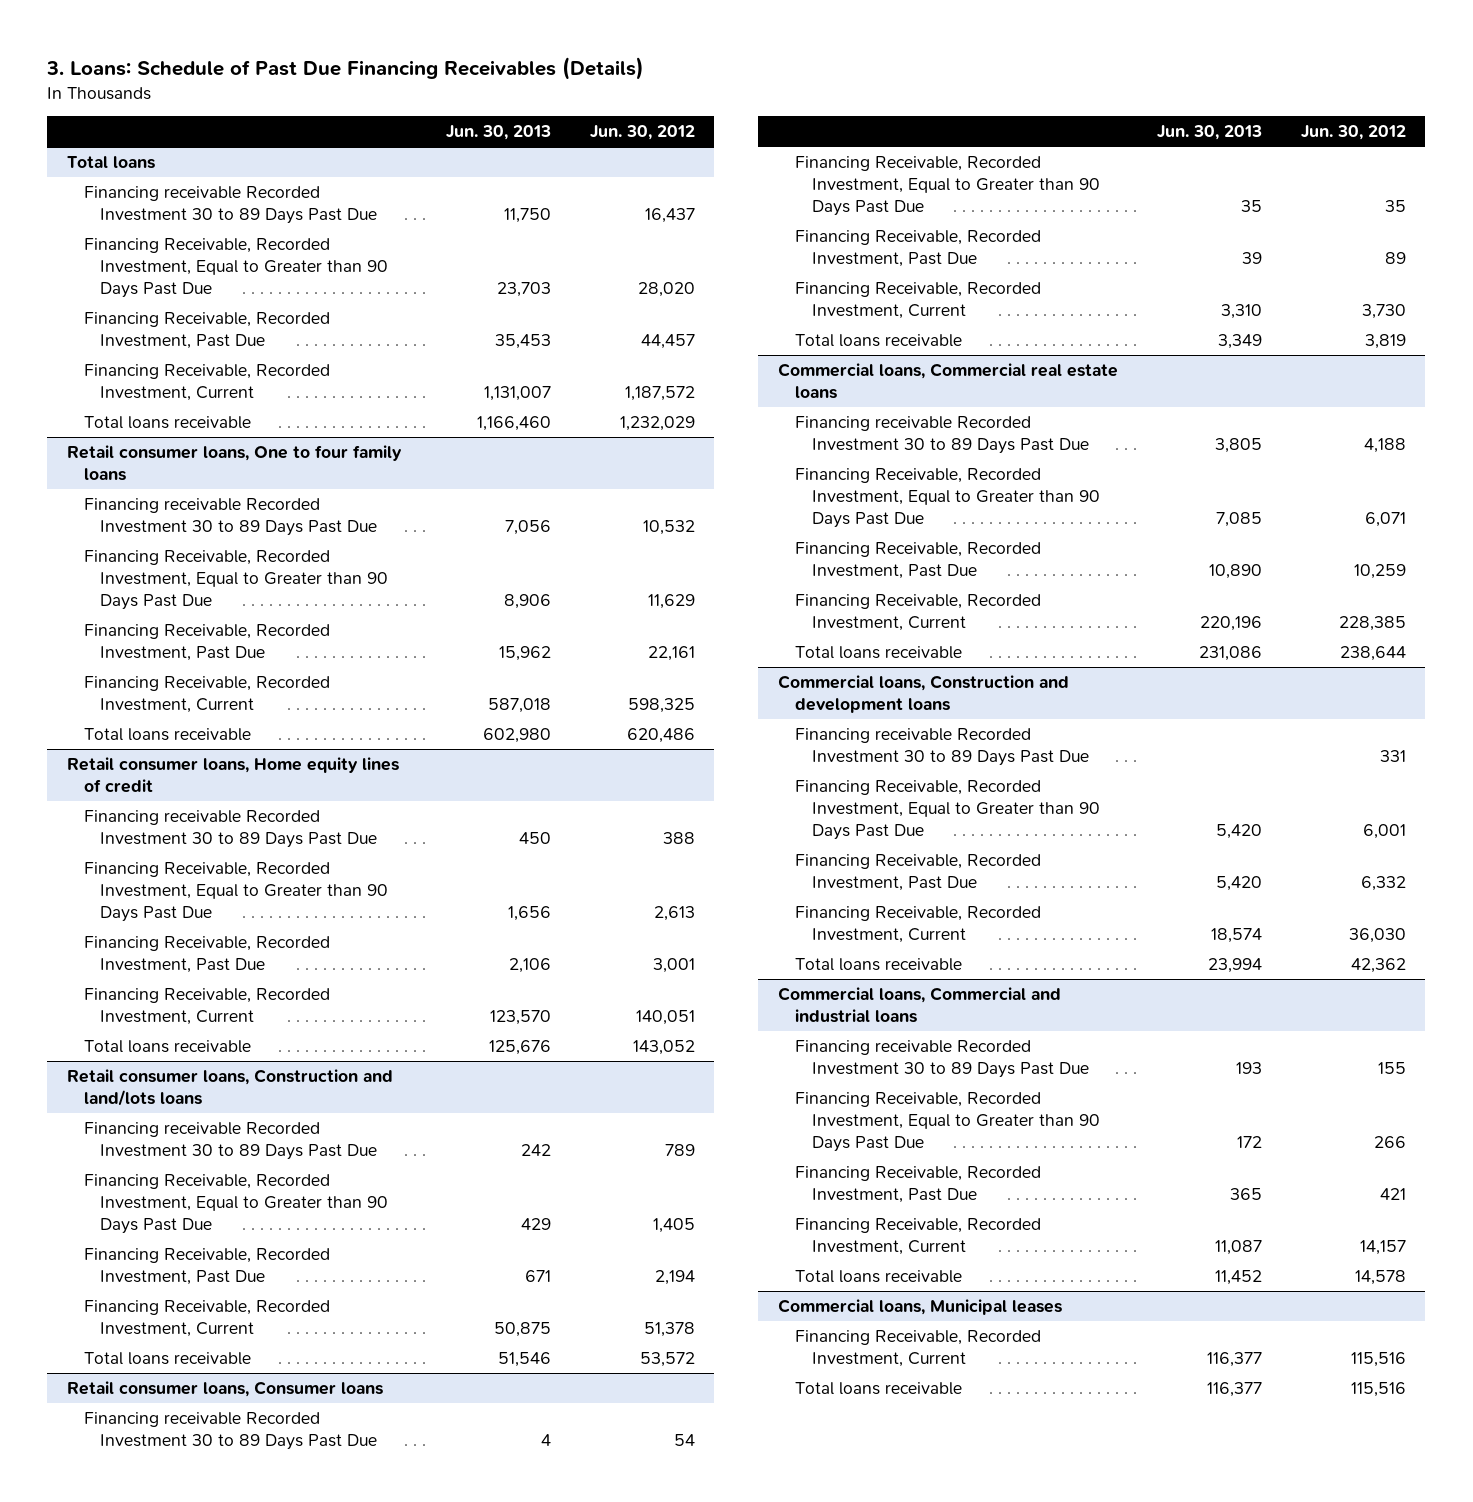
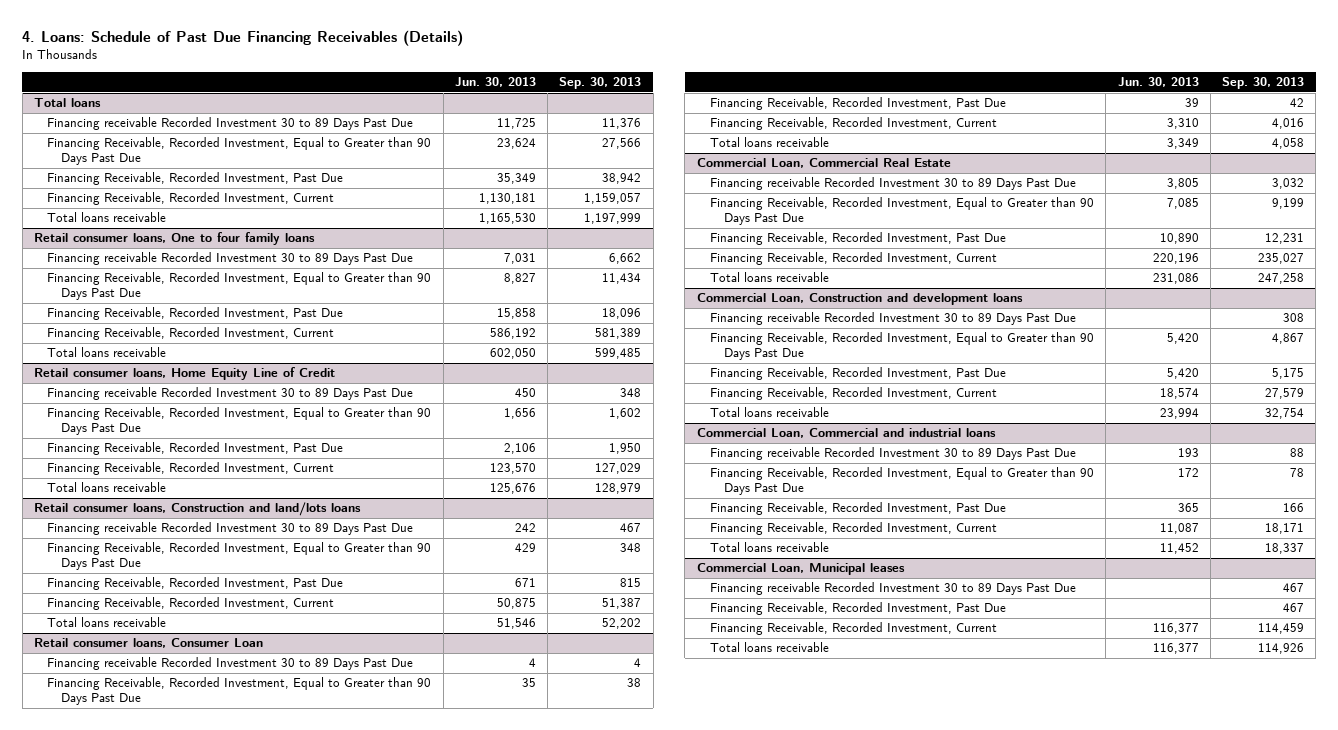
[46,56,645,80] 3. Loans: Schedule of Past Due Financing Receivables (Details) -> [22,29,464,46] 4. Loans: Schedule of Past Due Financing Receivables (Details)
[589,125,695,141] Jun. 30, 2012 -> none
none -> [559,76,642,89] Sep. 30, 2013
[503,208,551,224] 11,750 -> [496,118,536,130] 11,725
[496,282,551,298] 23,703 -> [496,138,536,150] 23,624
[494,334,551,350] 35,453 -> [496,173,536,185] 35,349
[483,386,551,402] 1,131,007 -> [478,193,536,205] 1,130,181
[476,415,551,431] 1,166,460 -> [478,213,536,225] 1,165,530
[504,520,551,536] 7,056 -> [503,253,536,265] 7,031
[503,594,551,610] 8,906 -> [503,273,536,285] 8,827
[498,646,551,662] 15,962 -> [496,308,536,320] 15,858
[487,698,551,714] 587,018 -> [489,328,536,340] 586,192
[482,727,551,743] 602,980 -> [489,348,536,360] 602,050
[66,756,399,794] Retail consumer loans, Home equity lines of credit -> [33,367,335,381] Retail consumer loans, Home Equity Line of Credit
[66,1380,383,1397] Retail consumer loans, Consumer loans -> [33,638,263,649] Retail consumer loans, Consumer Loan
[777,362,1118,400] Commercial loans, Commercial real estate loans -> [696,158,951,169] Commercial Loan, Commercial Real Estate
[777,674,1069,714] Commercial loans, Construction and development loans -> [696,293,1023,306] Commercial Loan, Construction and development loans
[777,986,1061,1024] Commercial loans, Commercial and industrial loans -> [696,428,996,439] Commercial Loan, Commercial and industrial loans
[777,1298,1062,1315] Commercial loans, Municipal leases -> [696,563,905,576] Commercial Loan, Municipal leases
none -> [710,582,1077,596] Financing receivable Recorded Investment 30 to 89 Days Past Due
none -> [710,602,1007,616] Financing Receivable, Recorded Investment, Past Due

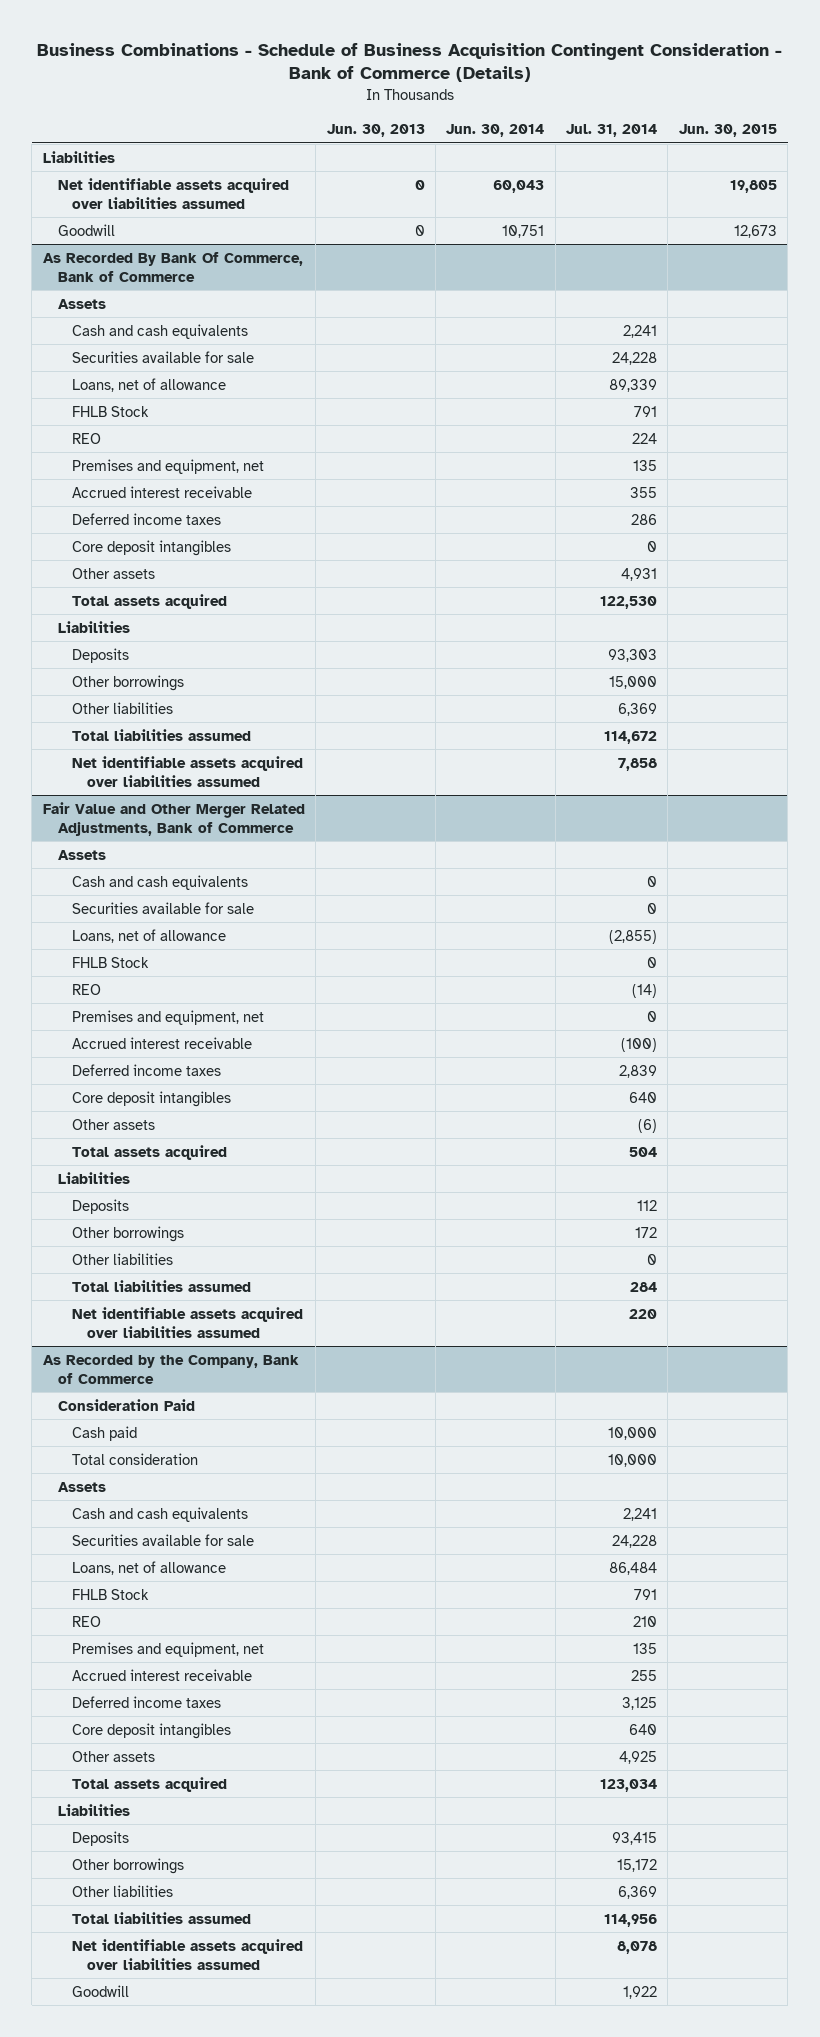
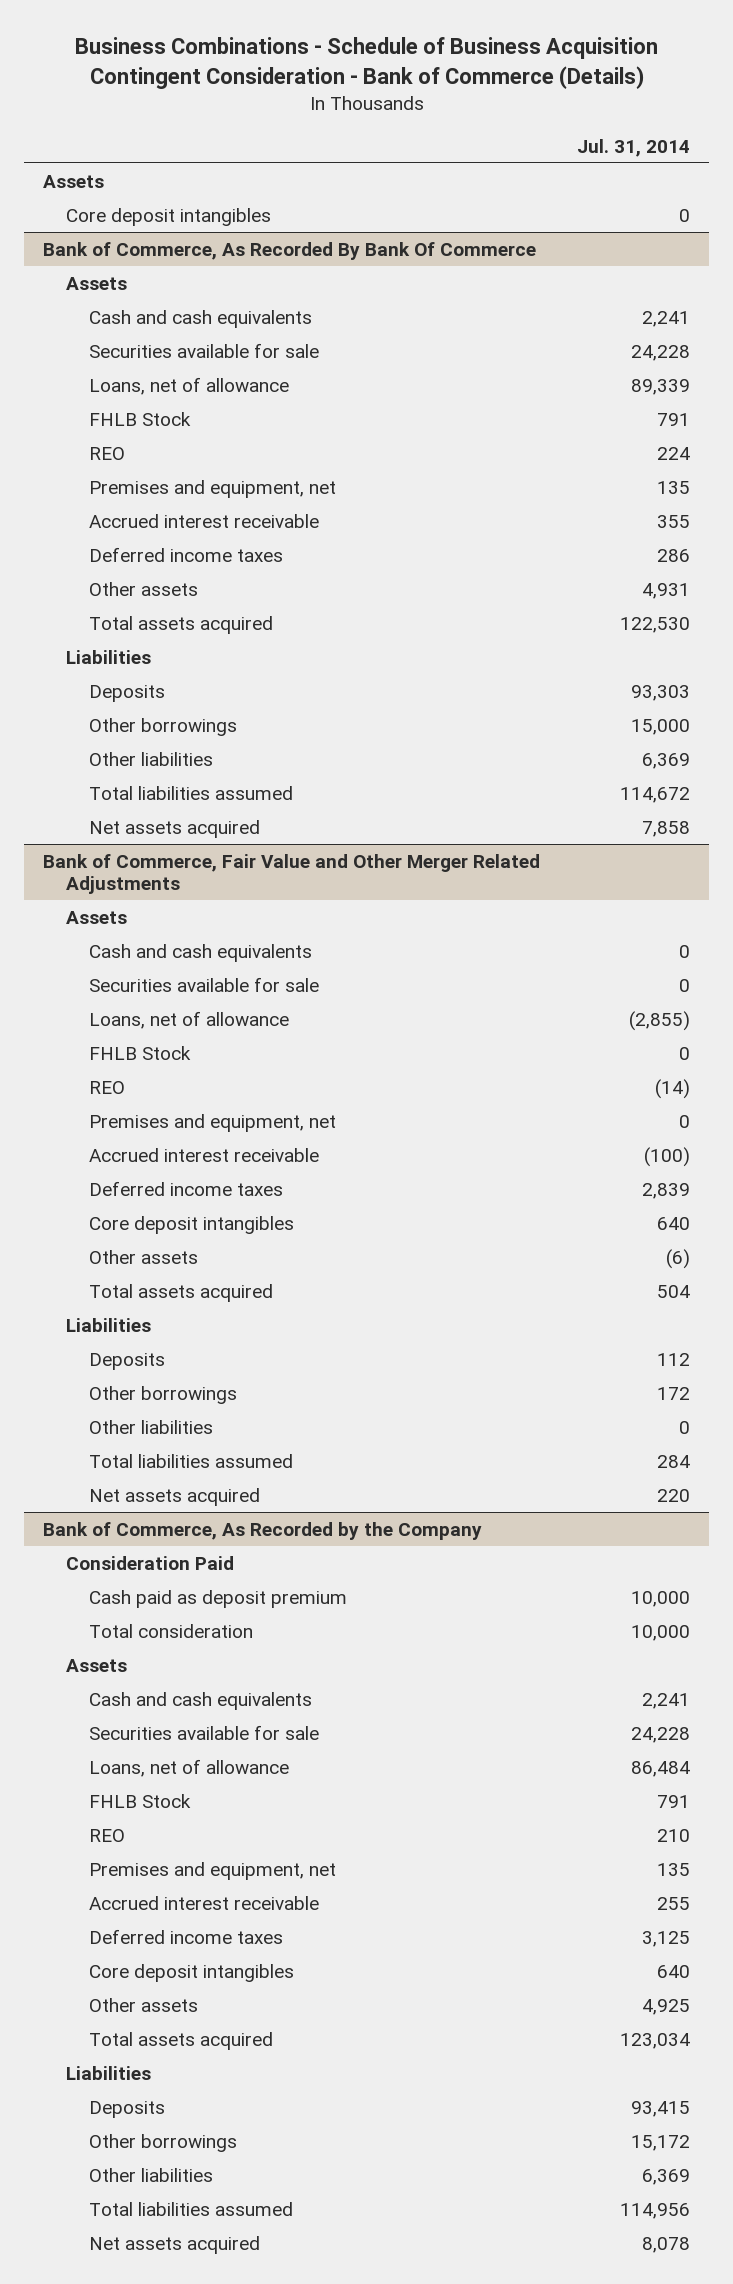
[326,124,425,138] Jun. 30, 2013 -> none
[446,124,545,138] Jun. 30, 2014 -> none
[678,124,777,138] Jun. 30, 2015 -> none
[42,150,115,163] Liabilities -> none
[57,177,289,209] Net identifiable assets acquired over liabilities assumed -> none
[57,223,115,236] Goodwill -> none
[42,251,303,282] As Recorded By Bank Of Commerce, Bank of Commerce -> none
none -> [65,207,271,226] Core deposit intangibles
none -> [43,241,537,260] Bank of Commerce, As Recorded By Bank Of Commerce
none -> [65,276,127,290] Assets
[72,539,232,556] Core deposit intangibles -> none
[72,755,304,787] Net identifiable assets acquired over liabilities assumed -> [88,819,260,838] Net assets acquired
[42,801,305,836] Fair Value and Other Merger Related Adjustments, Bank of Commerce -> [43,853,541,895] Bank of Commerce, Fair Value and Other Merger Related Adjustments
[72,1306,304,1338] Net identifiable assets acquired over liabilities assumed -> [88,1487,260,1506] Net assets acquired
[42,1354,299,1384] As Recorded by the Company, Bank of Commerce -> [43,1521,483,1540] Bank of Commerce, As Recorded by the Company
[72,1425,138,1441] Cash paid -> none
none -> [88,1589,347,1608] Cash paid as deposit premium
[72,1984,130,1997] Goodwill -> none
[72,1938,304,1970] Net identifiable assets acquired over liabilities assumed -> [88,2235,260,2254] Net assets acquired

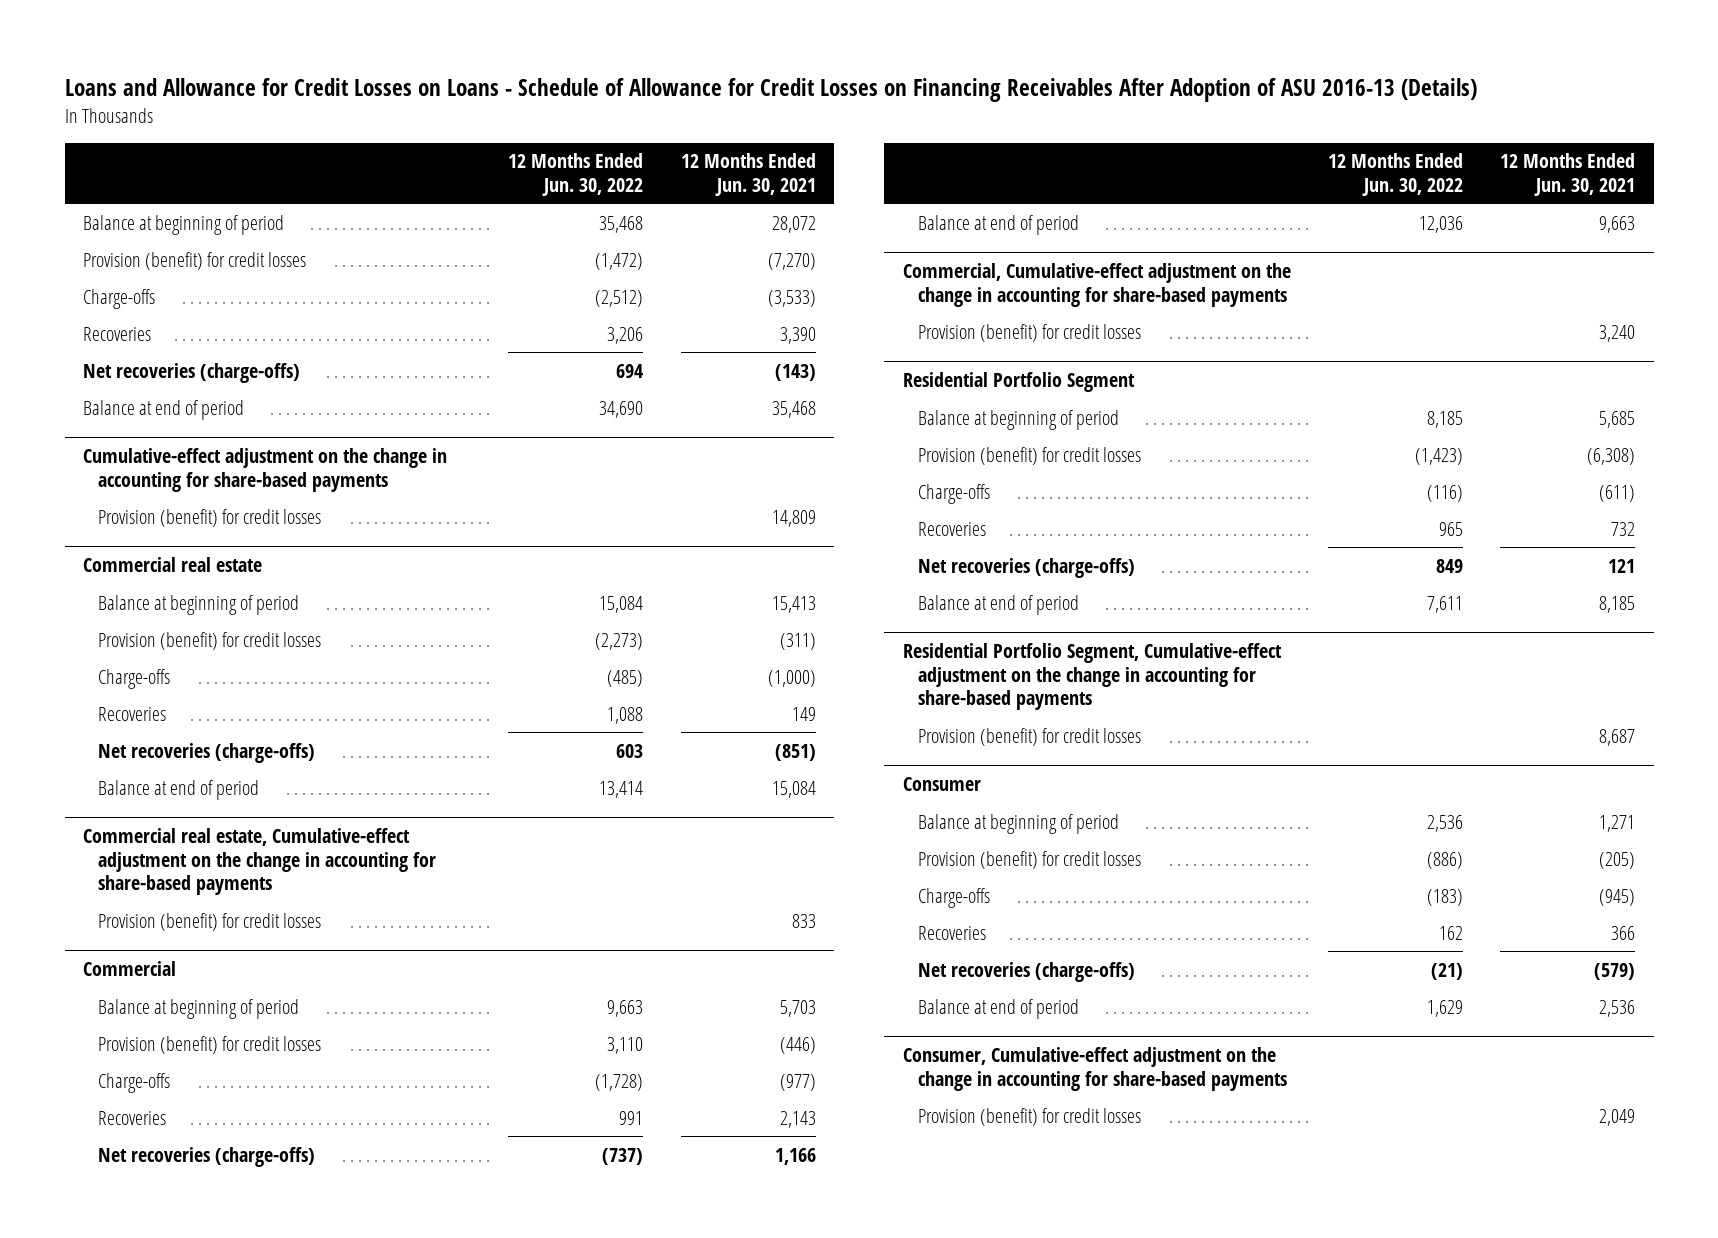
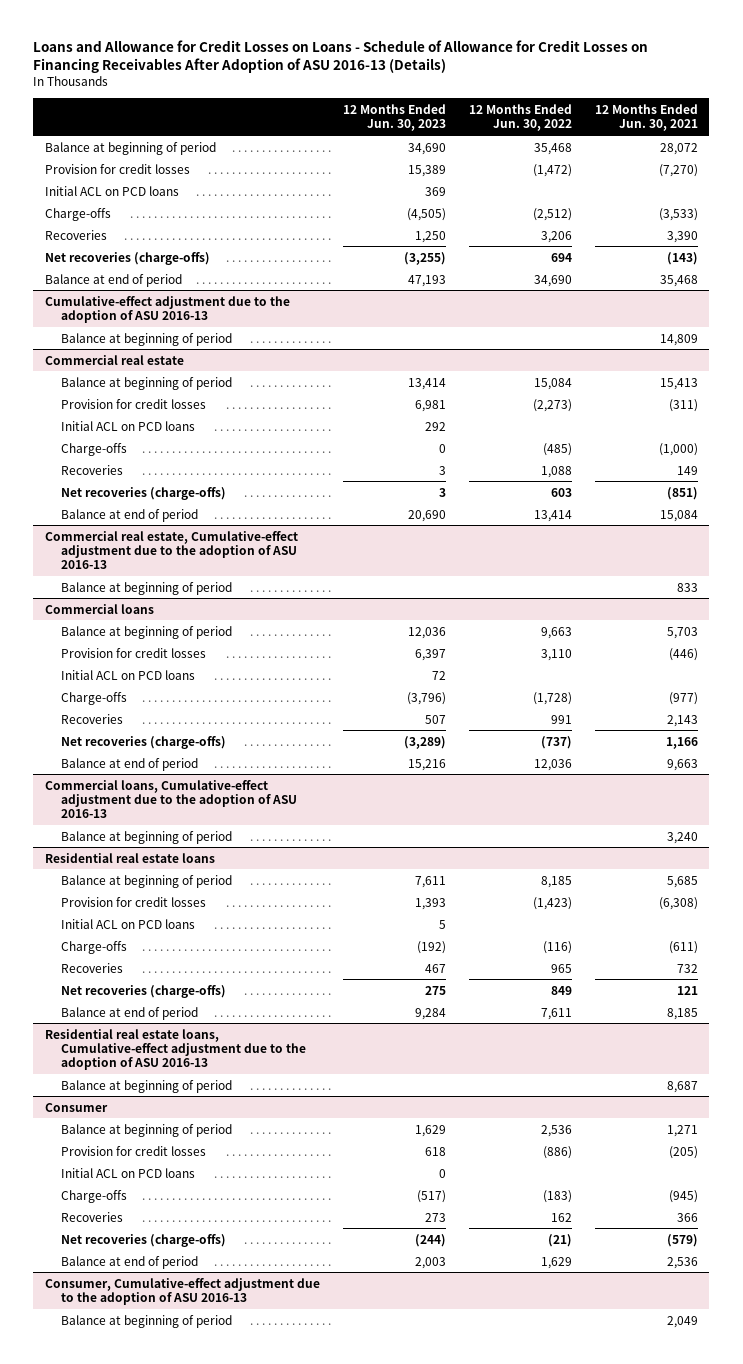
none -> [342,103,446,132] 12 Months Ended Jun. 30, 2023
[83,251,307,270] Provision (benefit) for credit losses -> [44,163,190,174] Provision for credit losses
none -> [44,185,179,196] Initial ACL on PCD loans
[83,448,448,492] Cumulative-effect adjustment on the change in accounting for share-based payments -> [44,295,290,323] Cumulative-effect adjustment due to the adoption of ASU 2016-13
[98,508,322,527] Provision (benefit) for credit losses -> [61,332,233,346] Balance at beginning of period
[98,631,322,650] Provision (benefit) for credit losses -> [61,398,207,409] Provision for credit losses
none -> [61,420,196,431] Initial ACL on PCD loans
[83,828,437,896] Commercial real estate, Cumulative-effect adjustment on the change in accounting for share-based payments -> none
none -> [44,530,298,570] Commercial real estate, Cumulative-effect adjustment due to the adoption of ASU 2016-13
[98,912,322,931] Provision (benefit) for credit losses -> [61,581,233,595] Balance at beginning of period
[83,961,177,977] Commercial -> [44,603,154,614] Commercial loans
[98,1035,322,1054] Provision (benefit) for credit losses -> [61,647,207,658] Provision for credit losses
none -> [61,669,196,680] Initial ACL on PCD loans
[902,263,1291,307] Commercial, Cumulative-effect adjustment on the change in accounting for share-based payments -> none
none -> [44,779,298,819] Commercial loans, Cumulative-effect adjustment due to the adoption of ASU 2016-13
[917,323,1141,342] Provision (benefit) for credit losses -> [61,830,233,844] Balance at beginning of period
[902,372,1135,393] Residential Portfolio Segment -> [44,852,215,863] Residential real estate loans
[917,446,1141,465] Provision (benefit) for credit losses -> [61,896,207,907] Provision for credit losses
none -> [61,918,196,929] Initial ACL on PCD loans
[902,643,1282,711] Residential Portfolio Segment, Cumulative-effect adjustment on the change in accounting for share-based payments -> none
none -> [44,1028,307,1071] Residential real estate loans, Cumulative-effect adjustment due to the adoption of ASU 2016-13
[917,727,1141,746] Provision (benefit) for credit losses -> [61,1079,233,1093] Balance at beginning of period
[917,850,1141,869] Provision (benefit) for credit losses -> [61,1145,207,1156] Provision for credit losses
none -> [61,1167,196,1178] Initial ACL on PCD loans
[902,1047,1287,1091] Consumer, Cumulative-effect adjustment on the change in accounting for share-based payments -> none
none -> [44,1277,320,1305] Consumer, Cumulative-effect adjustment due to the adoption of ASU 2016-13
[917,1107,1141,1126] Provision (benefit) for credit losses -> [61,1314,233,1328] Balance at beginning of period

